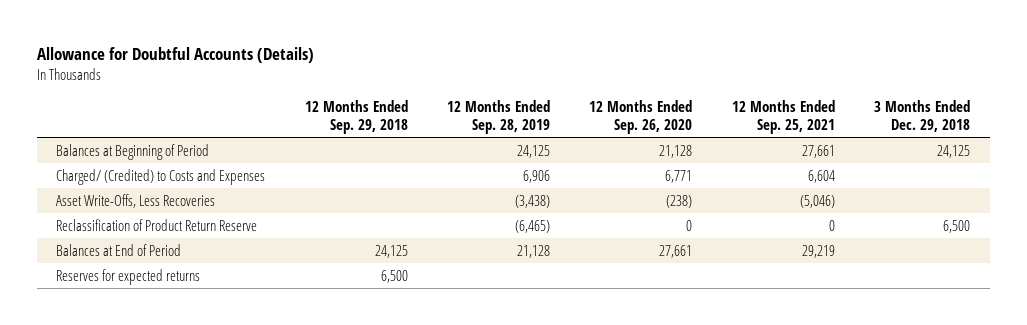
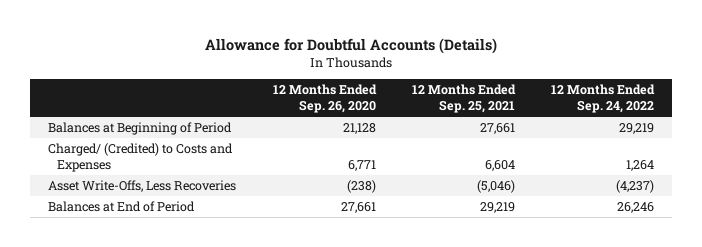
[304,99,408,135] 12 Months Ended Sep. 29, 2018 -> none
[447,99,551,135] 12 Months Ended Sep. 28, 2019 -> none
[874,99,971,133] 3 Months Ended Dec. 29, 2018 -> none
none -> [550,84,655,114] 12 Months Ended Sep. 24, 2022
[56,218,258,231] Reclassification of Product Return Reserve -> none
[56,268,201,285] Reserves for expected returns -> none

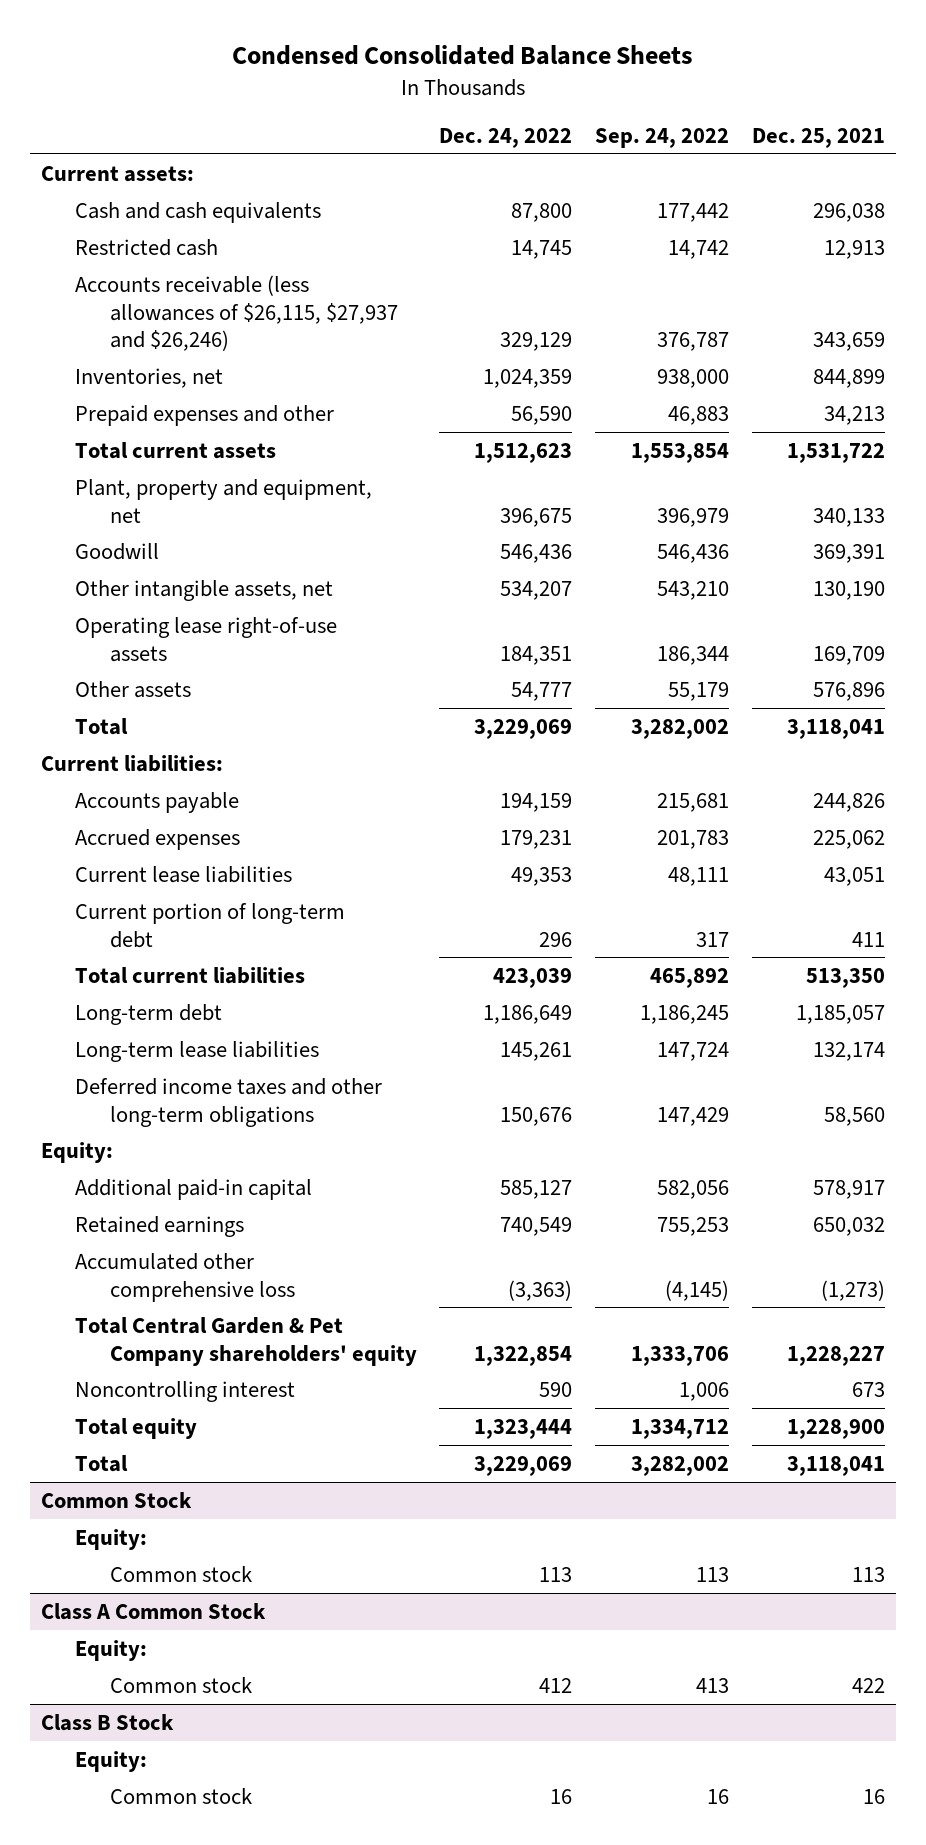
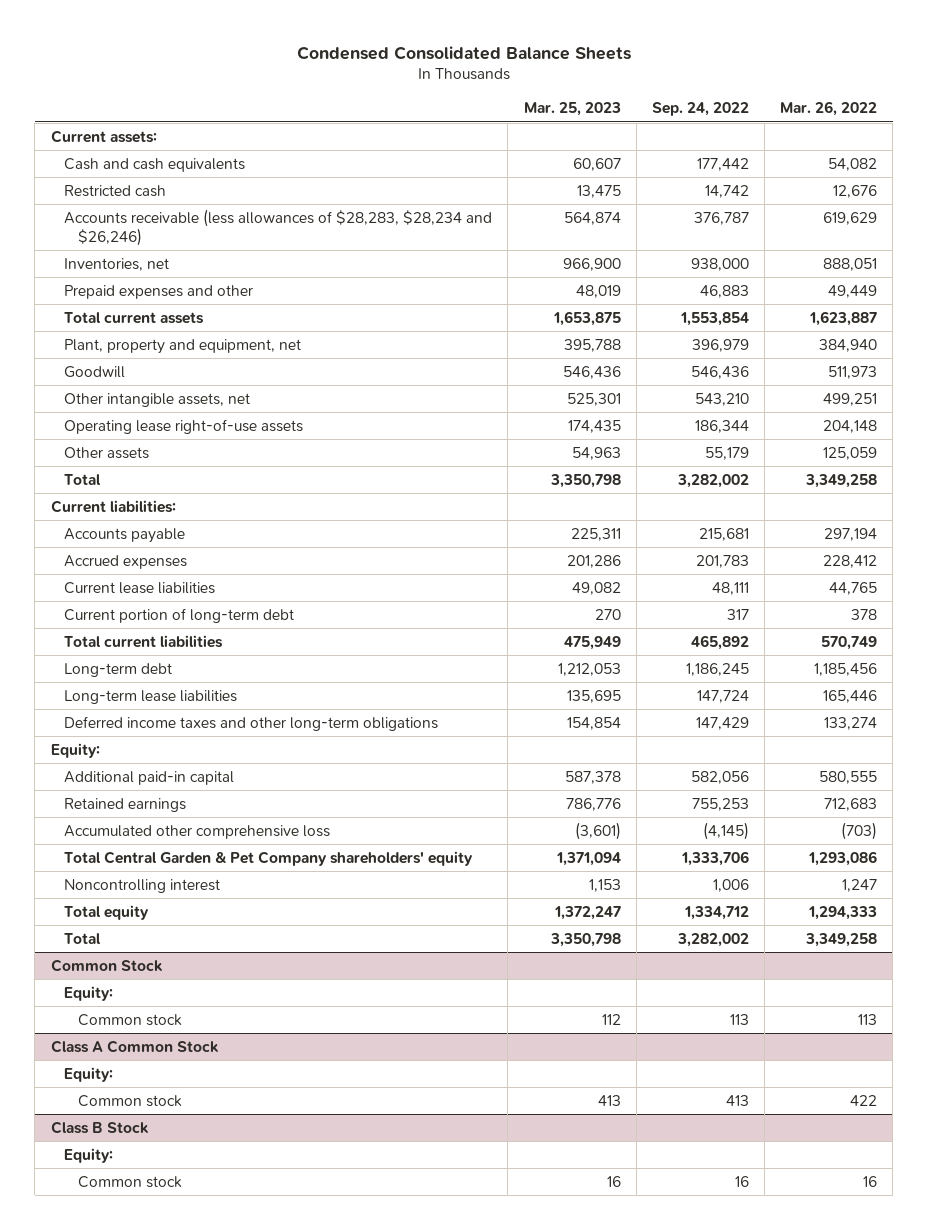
[439,128,573,149] Dec. 24, 2022 -> none
[751,128,885,149] Dec. 25, 2021 -> none
none -> [523,102,621,117] Mar. 25, 2023
none -> [780,101,878,117] Mar. 26, 2022
[75,274,398,352] Accounts receivable (less allowances of $26,115, $27,937 and $26,246) -> [64,208,493,246] Accounts receivable (less allowances of $28,283, $28,234 and $26,246)

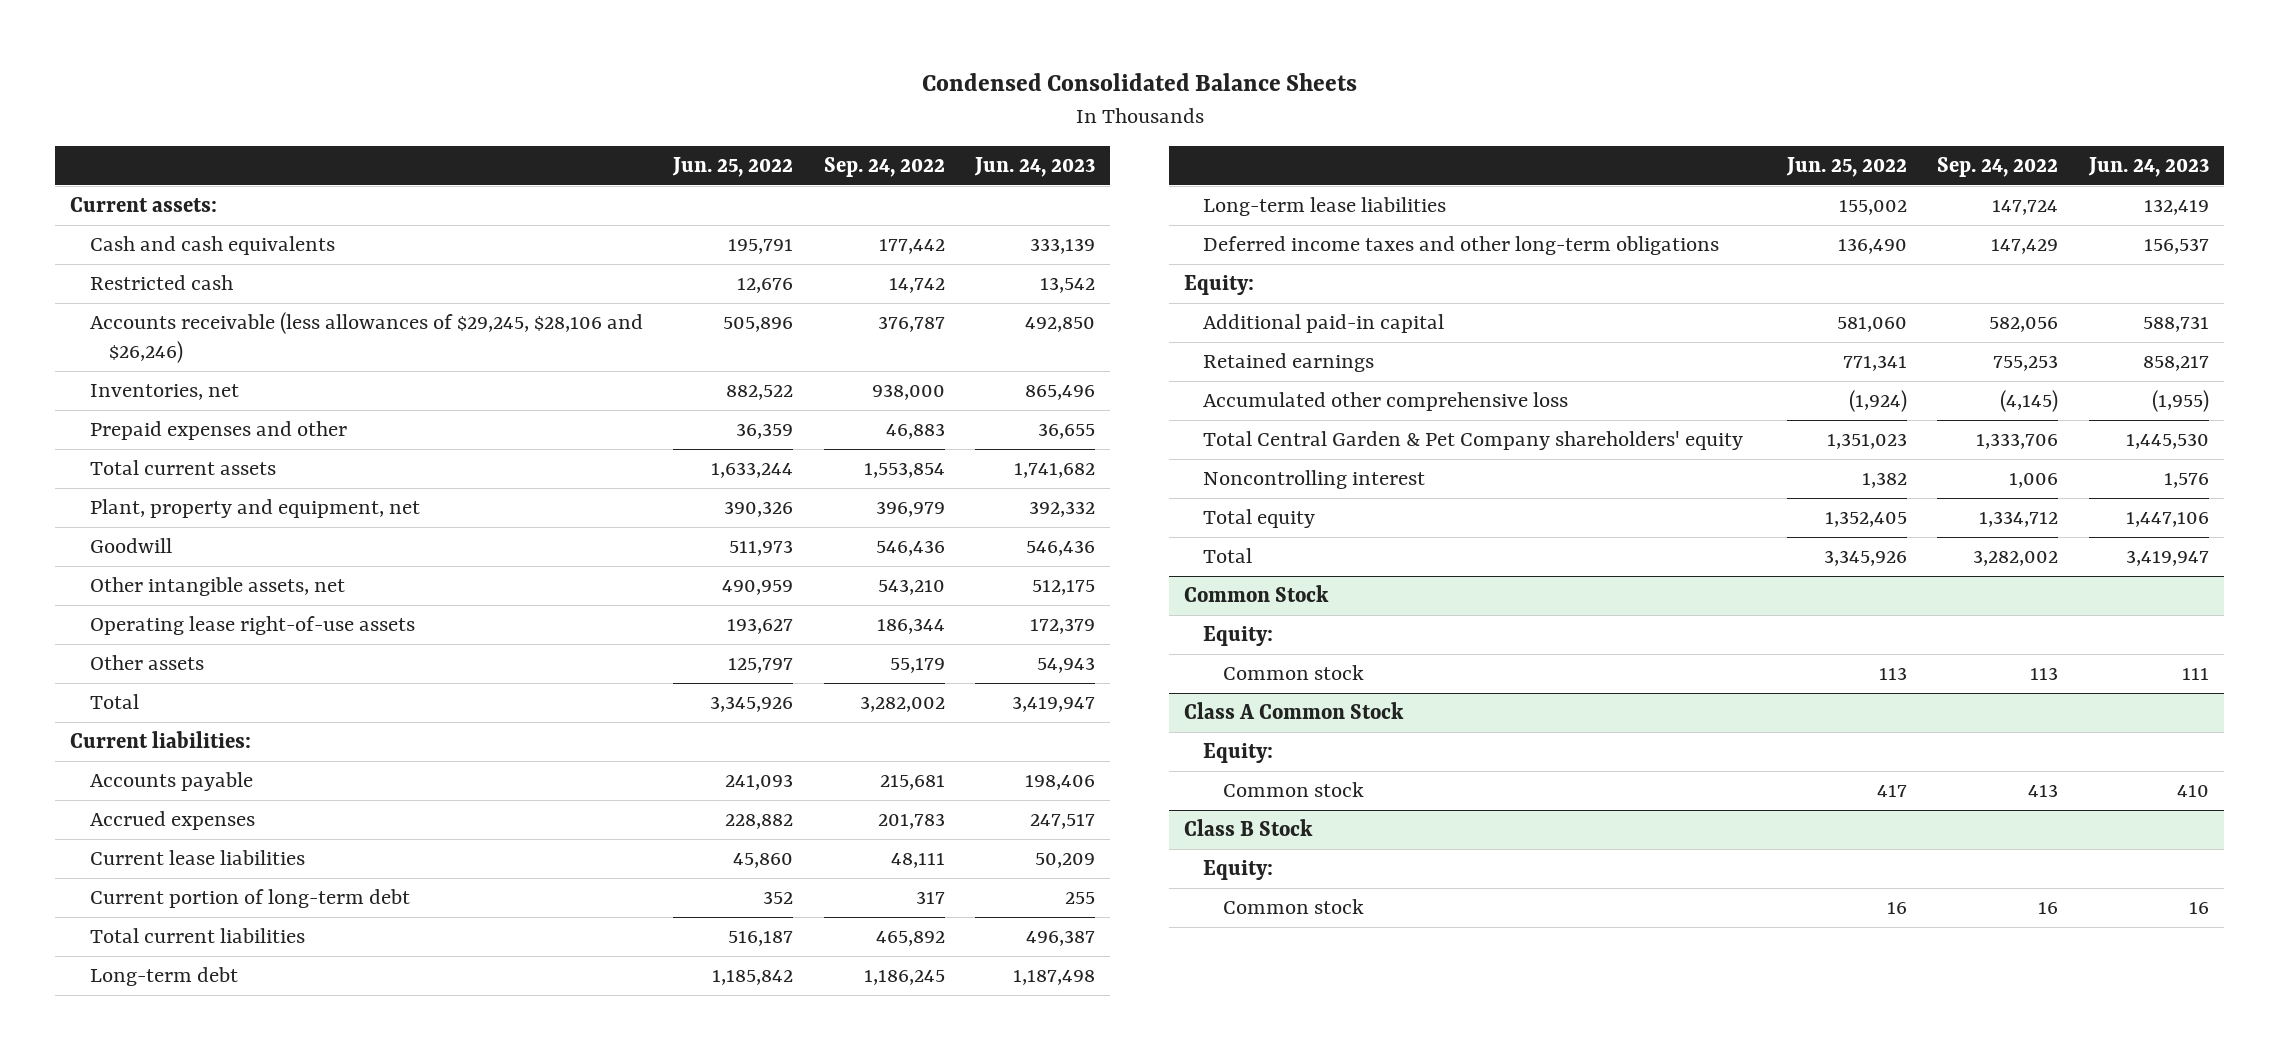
[523,102,621,117] Mar. 25, 2023 -> none
[780,101,878,117] Mar. 26, 2022 -> none
none -> [672,156,794,177] Jun. 25, 2022
none -> [974,156,1096,177] Jun. 24, 2023
[64,208,493,246] Accounts receivable (less allowances of $28,283, $28,234 and $26,246) -> [89,311,643,364] Accounts receivable (less allowances of $29,245, $28,106 and $26,246)

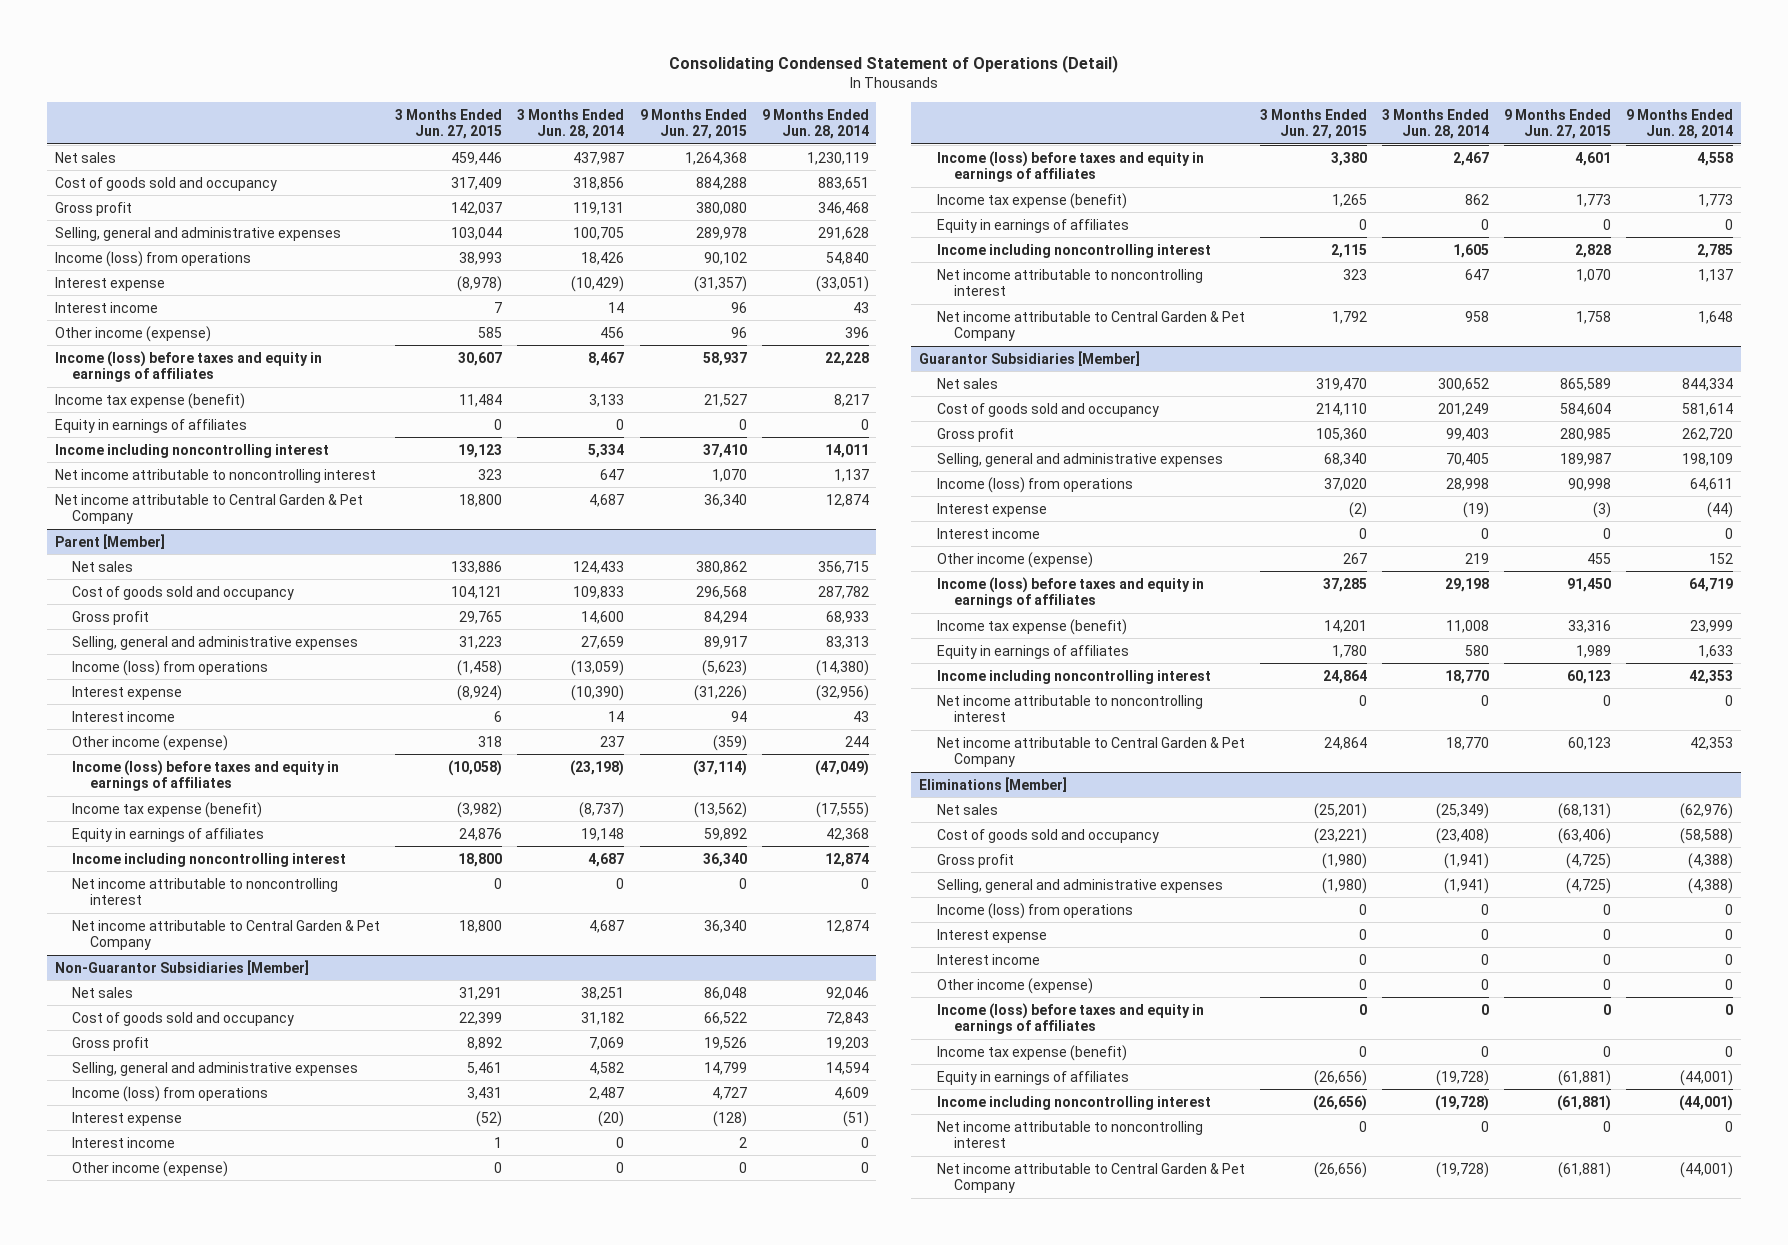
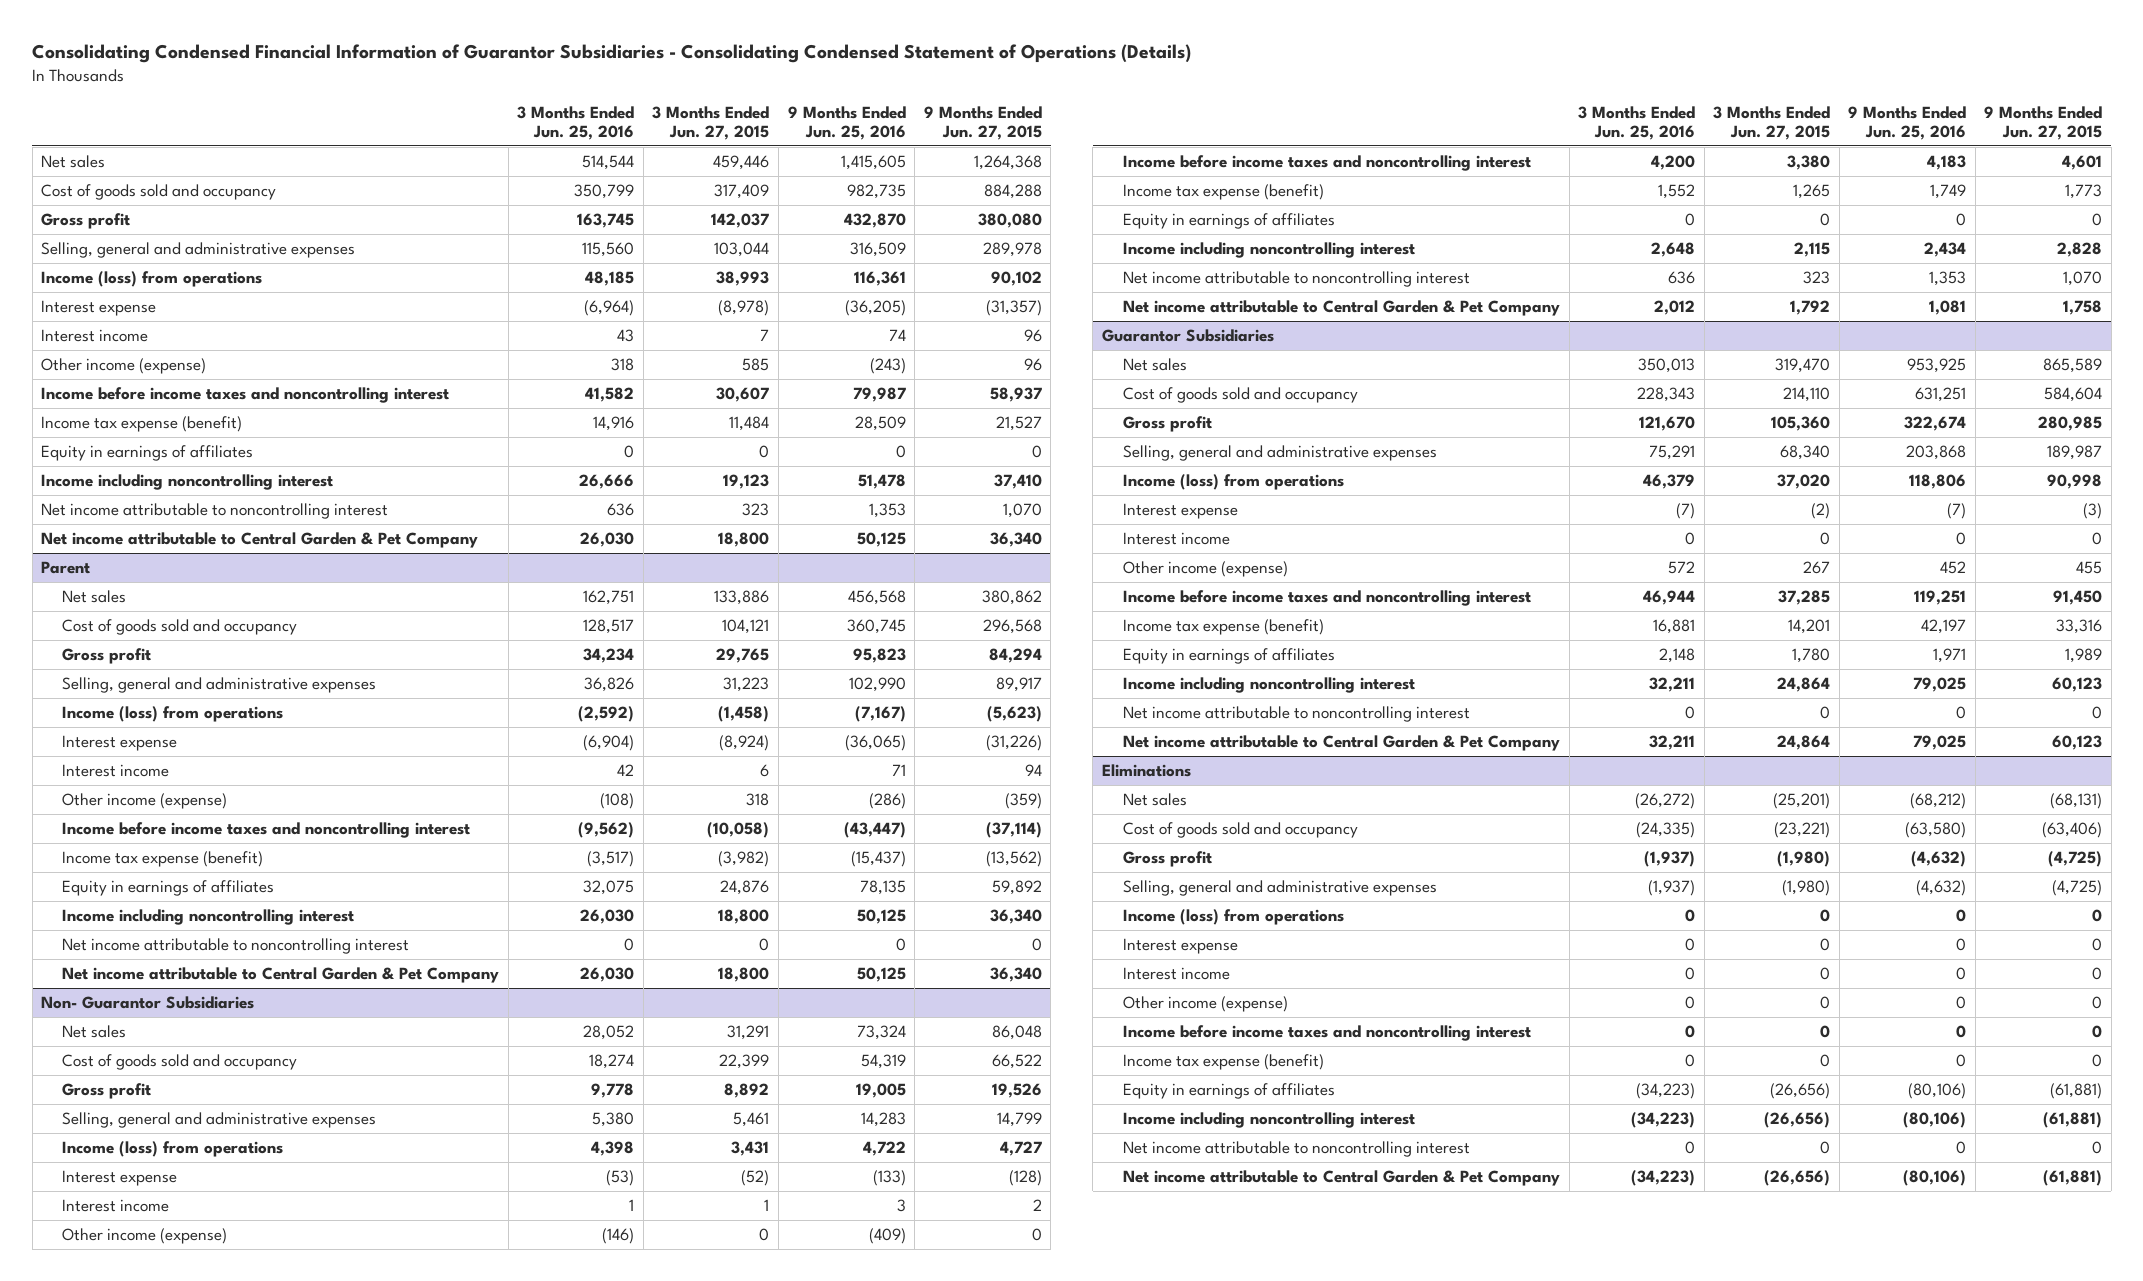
[668,54,1118,73] Consolidating Condensed Statement of Operations (Detail) -> [32,44,1192,64] Consolidating Condensed Financial Information of Guarantor Subsidiaries - Consolidating Condensed Statement of Operations (Details)
[517,108,625,139] 3 Months Ended Jun. 28, 2014 -> none
[761,108,869,139] 9 Months Ended Jun. 28, 2014 -> none
none -> [517,105,635,141] 3 Months Ended Jun. 25, 2016
none -> [787,105,906,141] 9 Months Ended Jun. 25, 2016
[54,350,322,382] Income (loss) before taxes and equity in earnings of affiliates -> [41,386,450,403] Income before income taxes and noncontrolling interest
[54,533,165,549] Parent [Member] -> [41,560,91,574] Parent
[72,759,340,791] Income (loss) before taxes and equity in earnings of affiliates -> [62,821,471,838] Income before income taxes and noncontrolling interest
[54,959,309,975] Non-Guarantor Subsidiaries [Member] -> [41,995,255,1009] Non- Guarantor Subsidiaries
[936,150,1204,182] Income (loss) before taxes and equity in earnings of affiliates -> [1122,154,1531,171] Income before income taxes and noncontrolling interest
[918,350,1140,366] Guarantor Subsidiaries [Member] -> [1101,328,1274,342] Guarantor Subsidiaries
[936,576,1204,608] Income (loss) before taxes and equity in earnings of affiliates -> [1122,589,1531,606] Income before income taxes and noncontrolling interest
[918,776,1067,792] Eliminations [Member] -> [1101,763,1191,777] Eliminations
[936,1002,1204,1034] Income (loss) before taxes and equity in earnings of affiliates -> [1122,1024,1531,1041] Income before income taxes and noncontrolling interest

